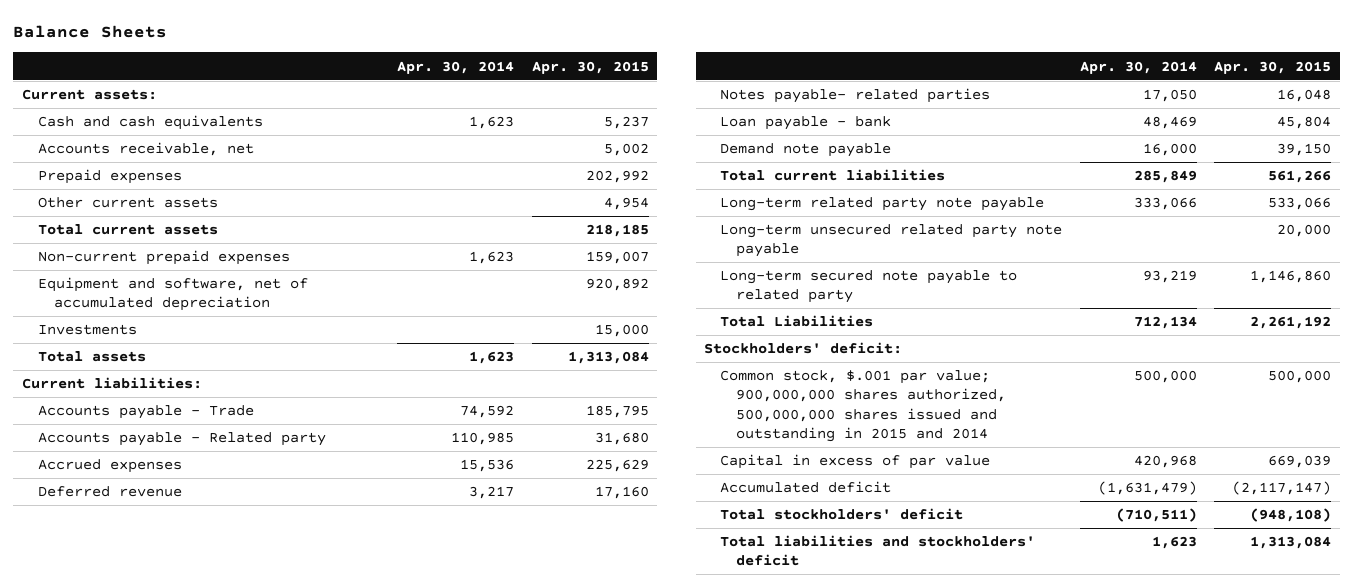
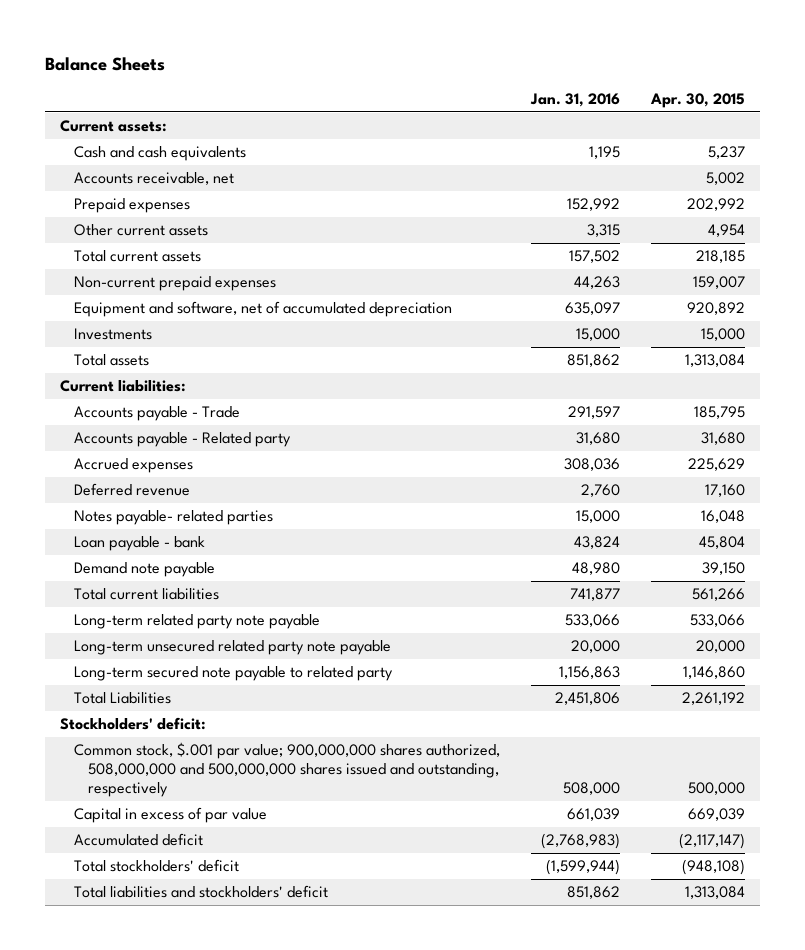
[397,60,515,74] Apr. 30, 2014 -> none
none -> [530,93,621,108] Jan. 31, 2016
[720,370,1007,442] Common stock, $.001 par value; 900,000,000 shares authorized, 500,000,000 shares issued and outstanding in 2015 and 2014 -> [74,742,501,798] Common stock, $.001 par value; 900,000,000 shares authorized, 508,000,000 and 500,000,000 shares issued and outstanding, respectively

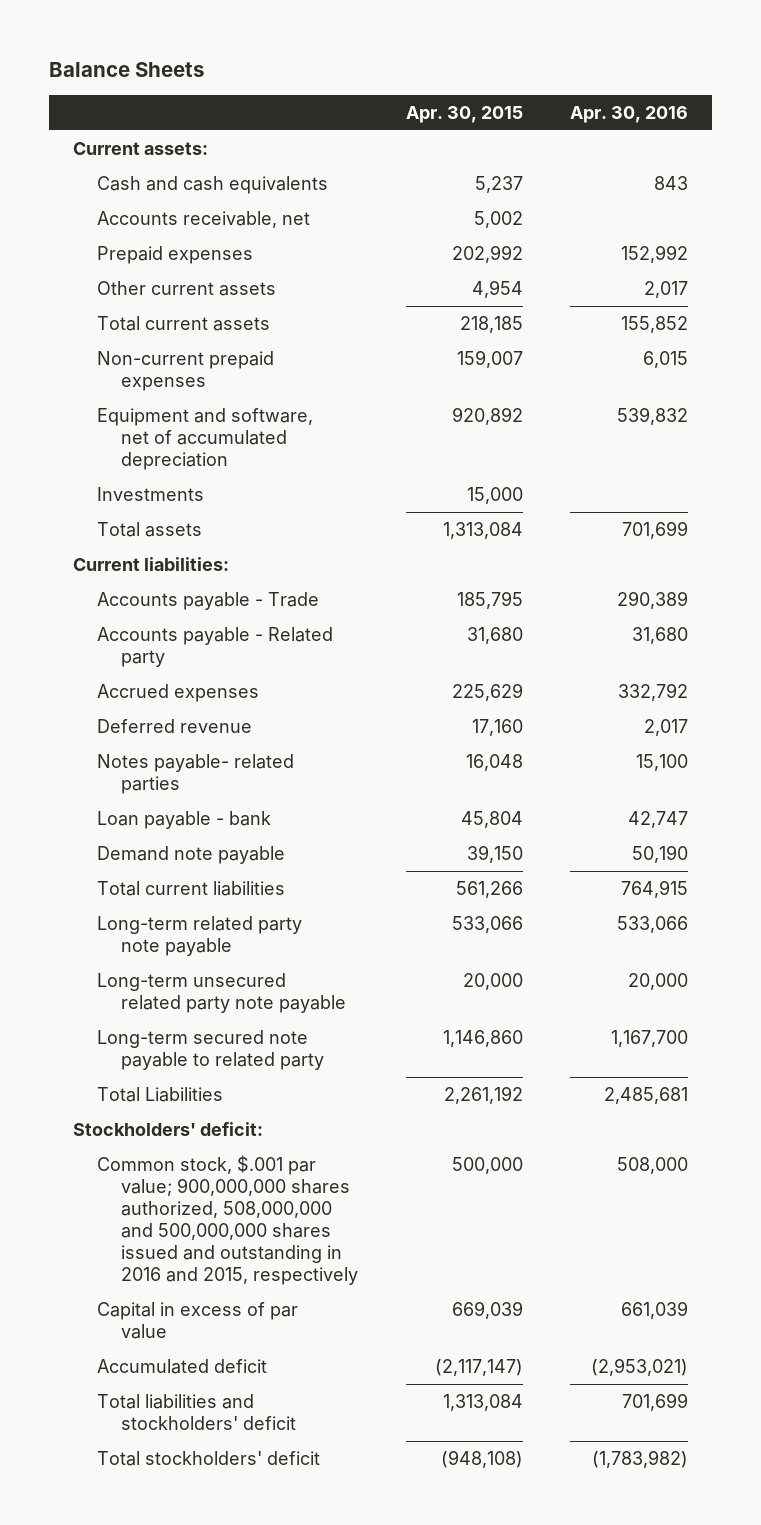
[530,93,621,108] Jan. 31, 2016 -> none
none -> [570,105,689,123] Apr. 30, 2016
[74,742,501,798] Common stock, $.001 par value; 900,000,000 shares authorized, 508,000,000 and 500,000,000 shares issued and outstanding, respectively -> [96,1155,358,1285] Common stock, $.001 par value; 900,000,000 shares authorized, 508,000,000 and 500,000,000 shares issued and outstanding in 2016 and 2015, respectively
[74,859,240,873] Total stockholders' deficit -> [96,1451,320,1467] Total stockholders' deficit

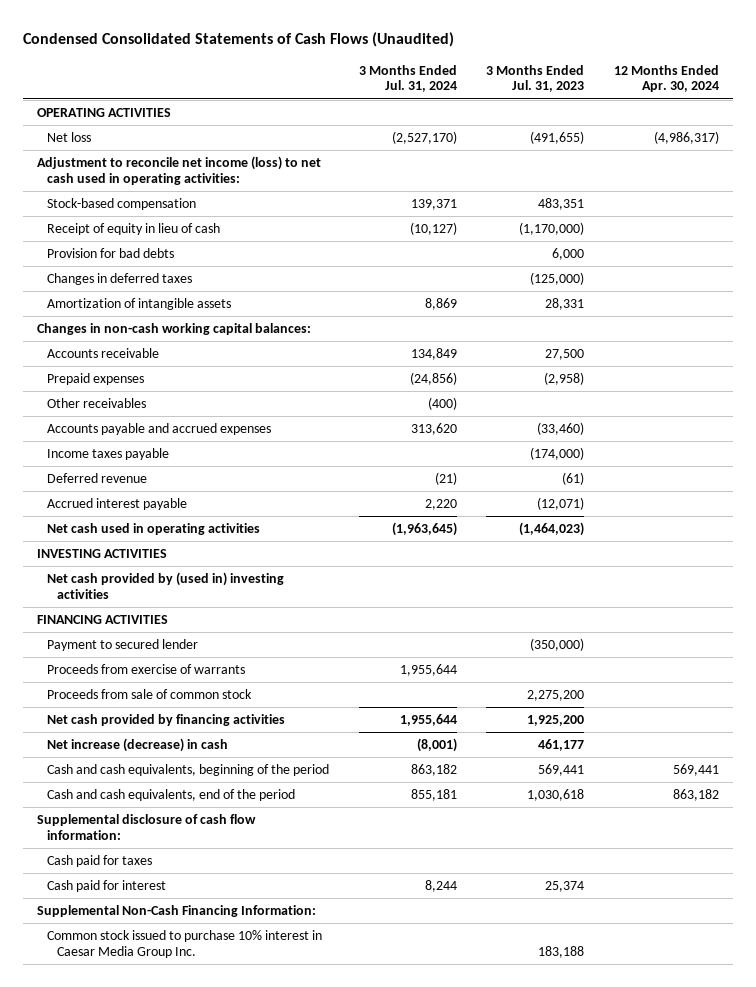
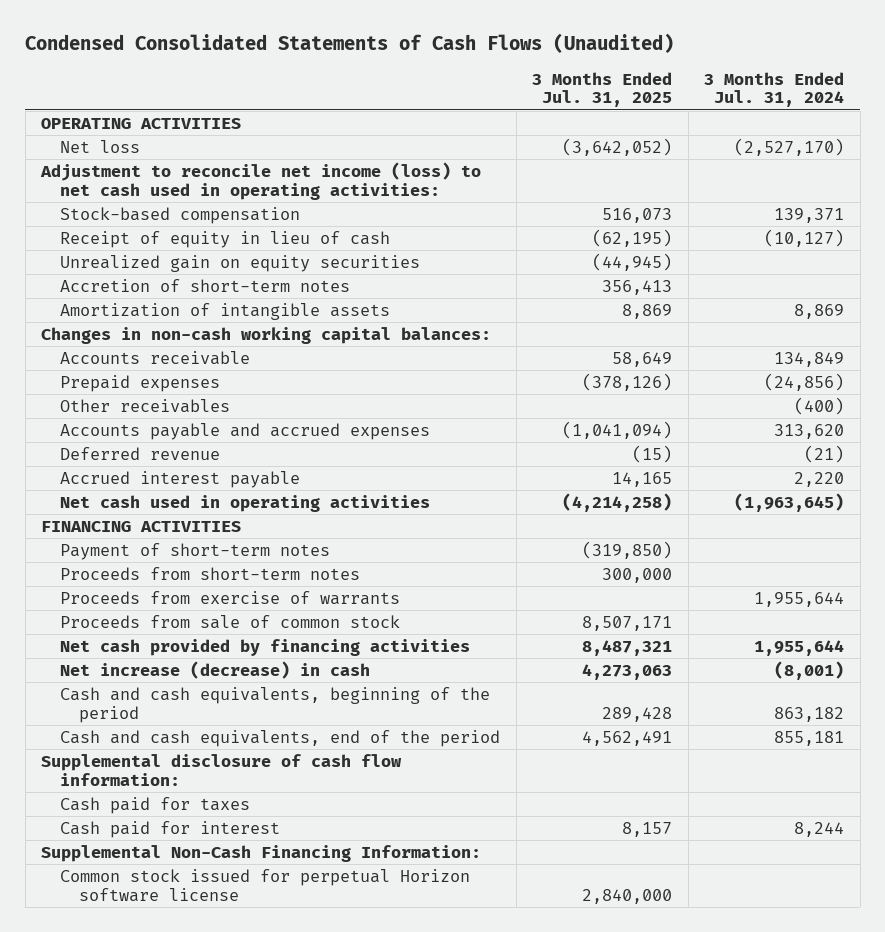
[486,64,585,93] 3 Months Ended Jul. 31, 2023 -> none
[613,64,719,93] 12 Months Ended Apr. 30, 2024 -> none
none -> [532,71,673,108] 3 Months Ended Jul. 31, 2025
[47,248,175,259] Provision for bad debts -> none
[47,273,193,286] Changes in deferred taxes -> none
none -> [60,254,421,272] Unrealized gain on equity securities
none -> [60,278,351,292] Accretion of short-term notes
[47,448,170,461] Income taxes payable -> none
[37,549,168,559] INVESTING ACTIVITIES -> none
[47,572,285,599] Net cash provided by (used in) investing activities -> none
[47,639,199,652] Payment to secured lender -> none
none -> [60,542,331,560] Payment of short-term notes
none -> [60,566,361,580] Proceeds from short-term notes
[47,930,323,958] Common stock issued to purchase 10% interest in Caesar Media Group Inc. -> [60,868,471,902] Common stock issued for perpetual Horizon software license

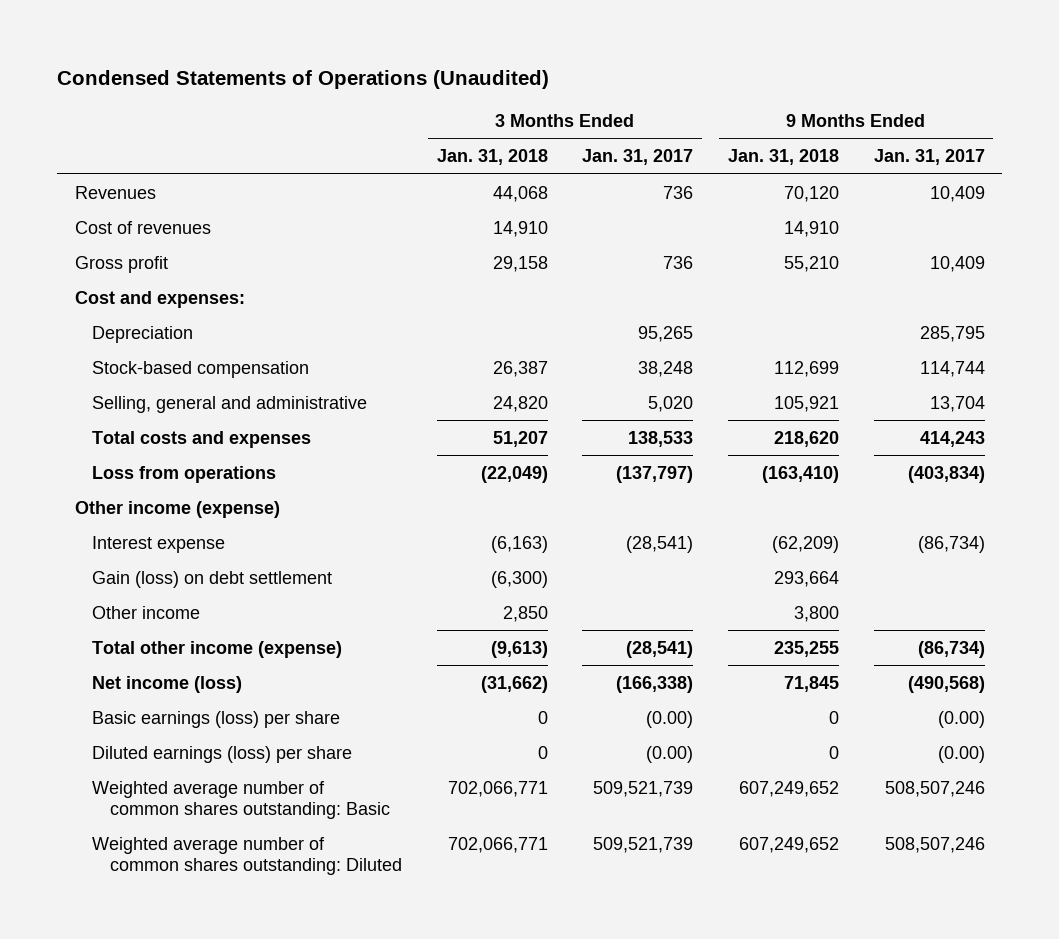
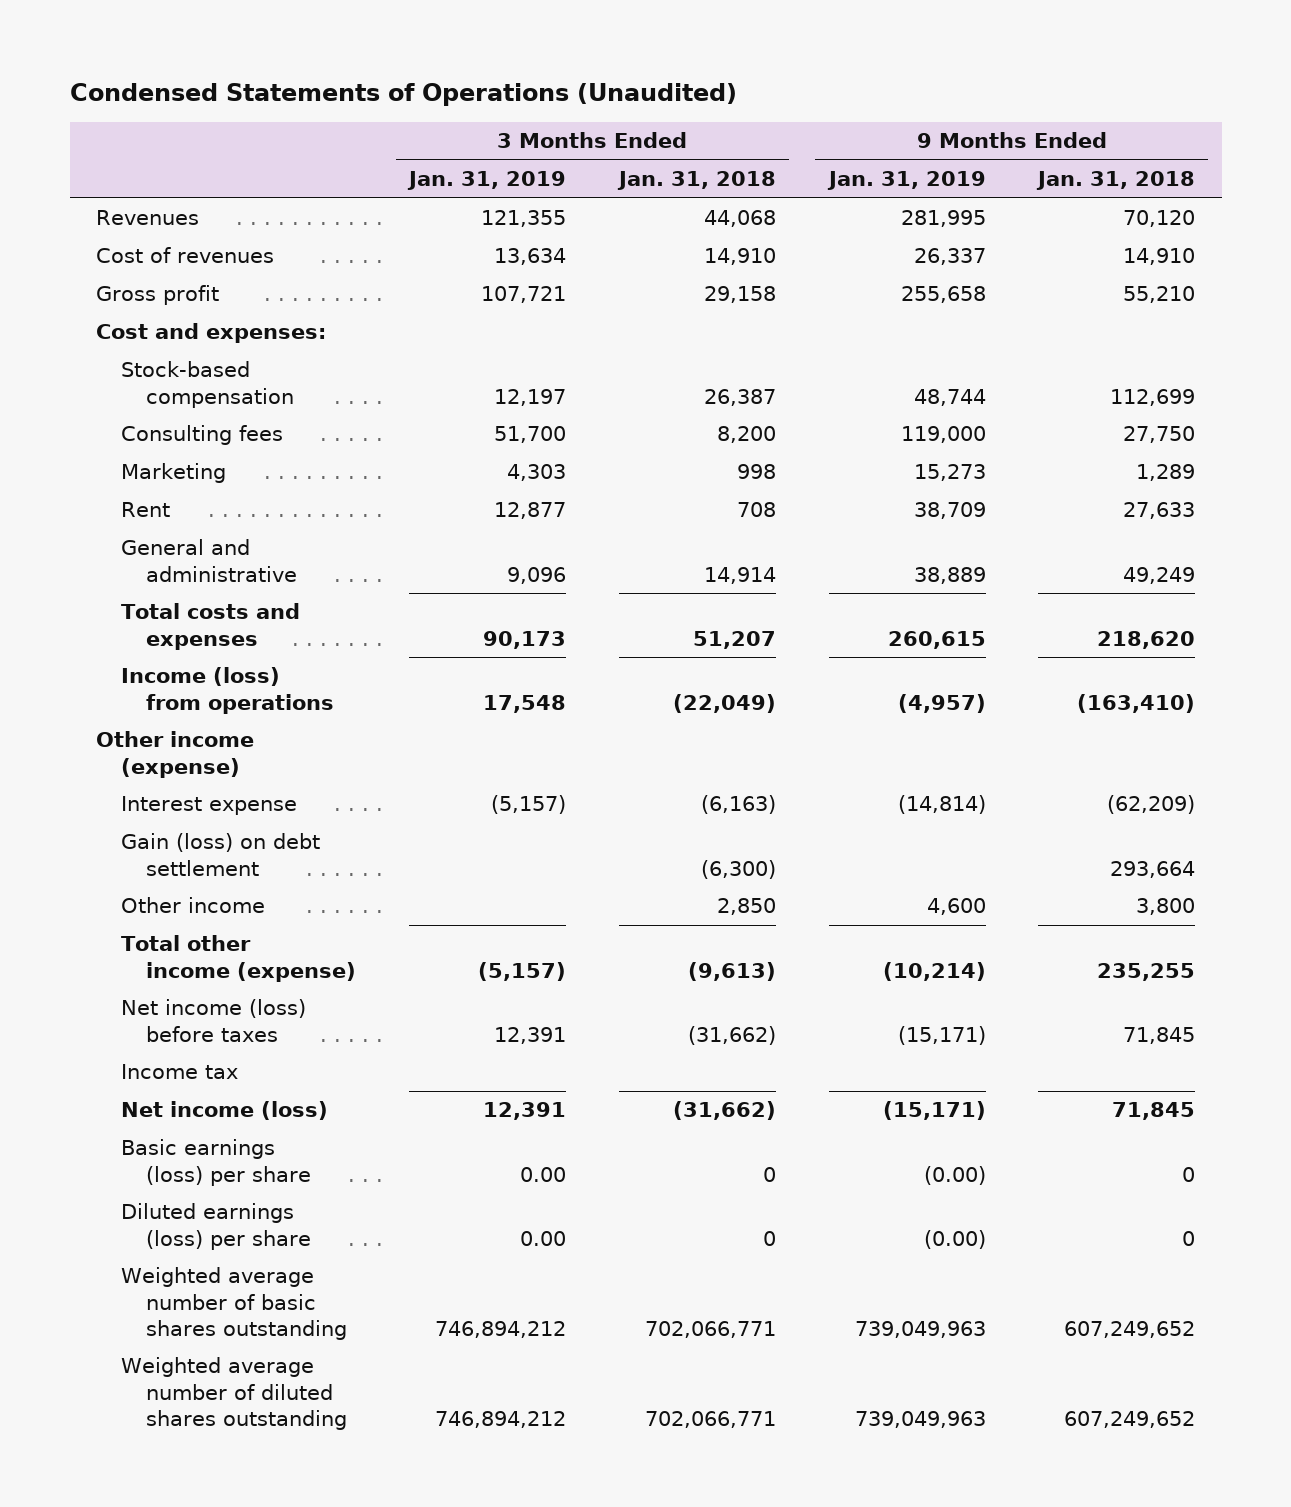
[582,149,694,166] Jan. 31, 2017 -> none
[873,149,985,166] Jan. 31, 2017 -> none
none -> [407,171,567,191] Jan. 31, 2019
none -> [826,171,986,191] Jan. 31, 2019
[92,325,194,343] Depreciation -> none
none -> [121,425,284,446] Consulting fees
none -> [121,463,227,484] Marketing
none -> [121,502,171,518] Rent
[92,395,368,413] Selling, general and administrative -> [121,539,298,582] General and administrative
[492,395,548,412] 24,820 -> [703,566,776,584] 14,914
[774,395,840,412] 105,921 -> [1123,566,1196,584] 49,249
[92,465,277,483] Loss from operations -> [121,667,335,714] Income (loss) from operations
none -> [121,999,307,1042] Net income (loss) before taxes
none -> [121,1064,239,1080] Income tax
[92,780,390,819] Weighted average number of common shares outstanding: Basic -> [121,1267,348,1340] Weighted average number of basic shares outstanding
[92,836,402,875] Weighted average number of common shares outstanding: Diluted -> [121,1357,348,1430] Weighted average number of diluted shares outstanding

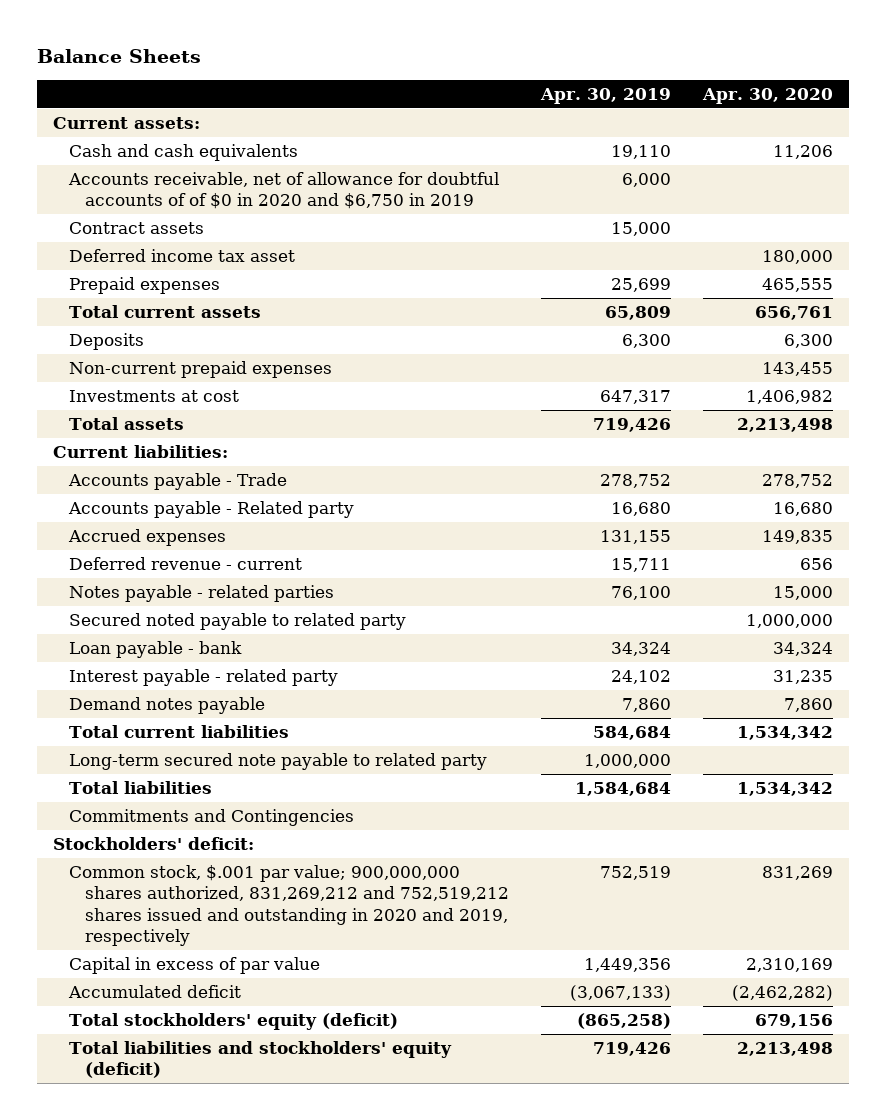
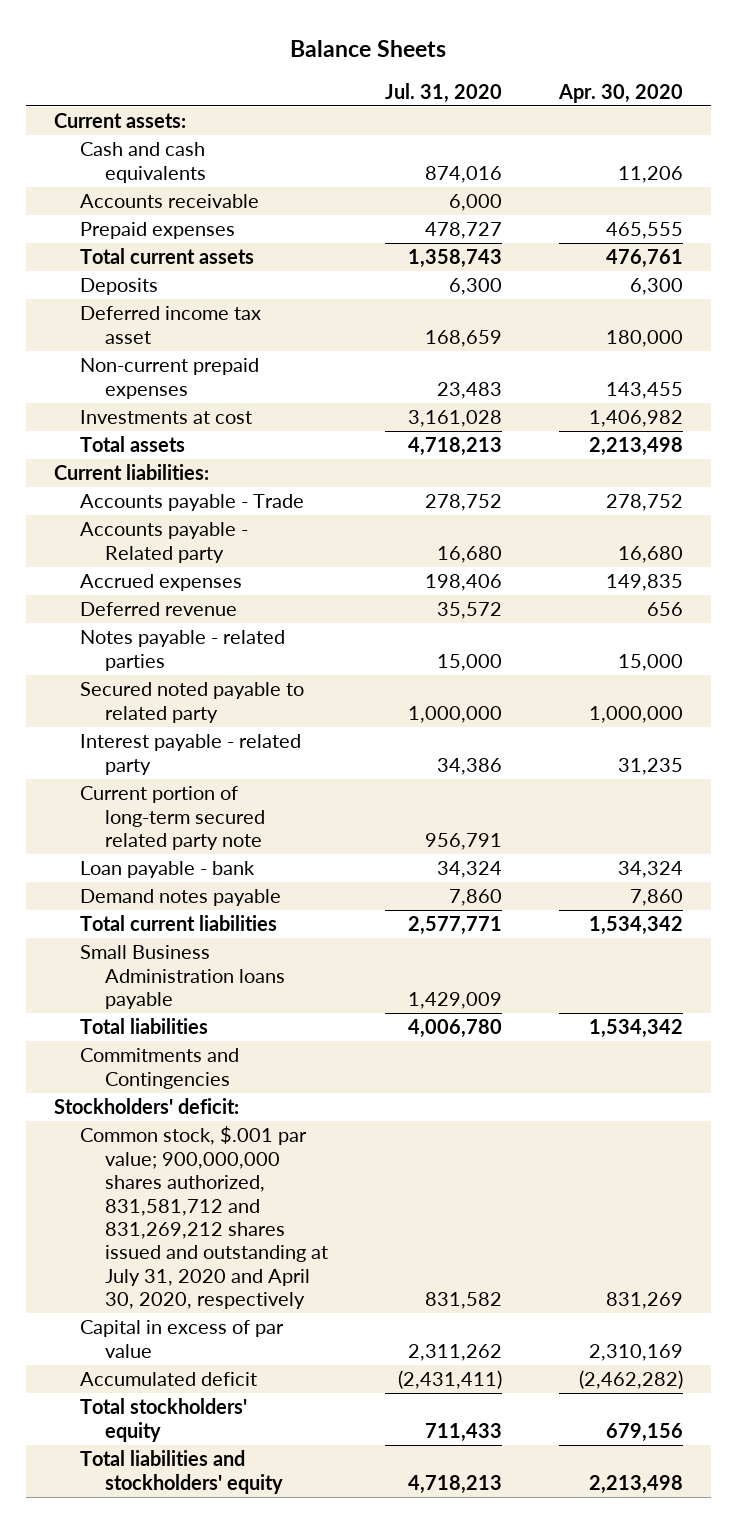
[540,87,672,104] Apr. 30, 2019 -> none
none -> [384,83,502,104] Jul. 31, 2020
[69,222,205,235] Contract assets -> none
[68,172,500,210] Accounts receivable, net of allowance for doubtful accounts of of $0 in 2020 and $6,750 in 2019 -> [79,194,259,209] Accounts receivable
[755,306,834,321] 656,761 -> [605,249,683,269] 476,761
[69,249,296,263] Deferred income tax asset -> [79,306,261,344] Deferred income tax asset
[69,557,303,571] Deferred revenue - current -> [79,602,237,617] Deferred revenue
none -> [79,786,266,851] Current portion of long-term secured related party note
[69,641,243,659] Loan payable - bank -> [79,861,255,879] Loan payable - bank
[69,753,488,771] Long-term secured note payable to related party -> none
none -> [79,945,286,1010] Small Business Administration loans payable
[69,865,510,947] Common stock, $.001 par value; 900,000,000 shares authorized, 831,269,212 and 752,519,212 shares issued and outstanding in 2020 and 2019, respectively -> [79,1126,329,1310] Common stock, $.001 par value; 900,000,000 shares authorized, 831,581,712 and 831,269,212 shares issued and outstanding at July 31, 2020 and April 30, 2020, respectively
[69,1013,399,1031] Total stockholders' equity (deficit) -> [79,1398,247,1442] Total stockholders' equity
[69,1041,453,1079] Total liabilities and stockholders' equity (deficit) -> [79,1450,284,1494] Total liabilities and stockholders' equity

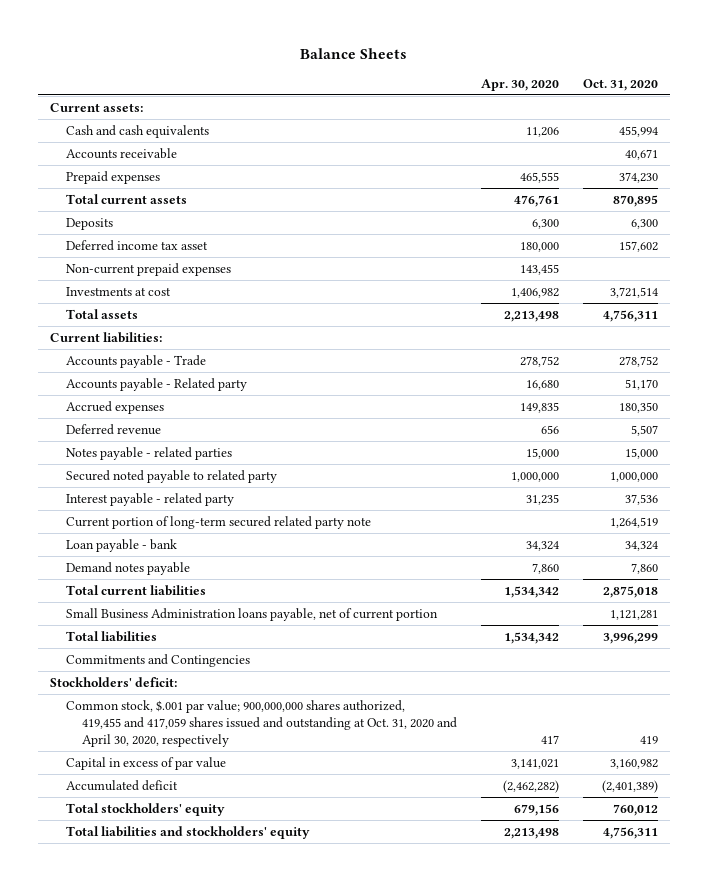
[384,83,502,104] Jul. 31, 2020 -> none
none -> [583,79,659,92] Oct. 31, 2020
[79,945,286,1010] Small Business Administration loans payable -> [65,607,438,621] Small Business Administration loans payable, net of current portion
[79,1126,329,1310] Common stock, $.001 par value; 900,000,000 shares authorized, 831,581,712 and 831,269,212 shares issued and outstanding at July 31, 2020 and April 30, 2020, respectively -> [65,699,458,748] Common stock, $.001 par value; 900,000,000 shares authorized, 419,455 and 417,059 shares issued and outstanding at Oct. 31, 2020 and April 30, 2020, respectively
[605,1292,683,1310] 831,269 -> [541,735,560,745] 417
[588,1343,683,1361] 2,310,169 -> [511,758,560,769] 3,141,021

